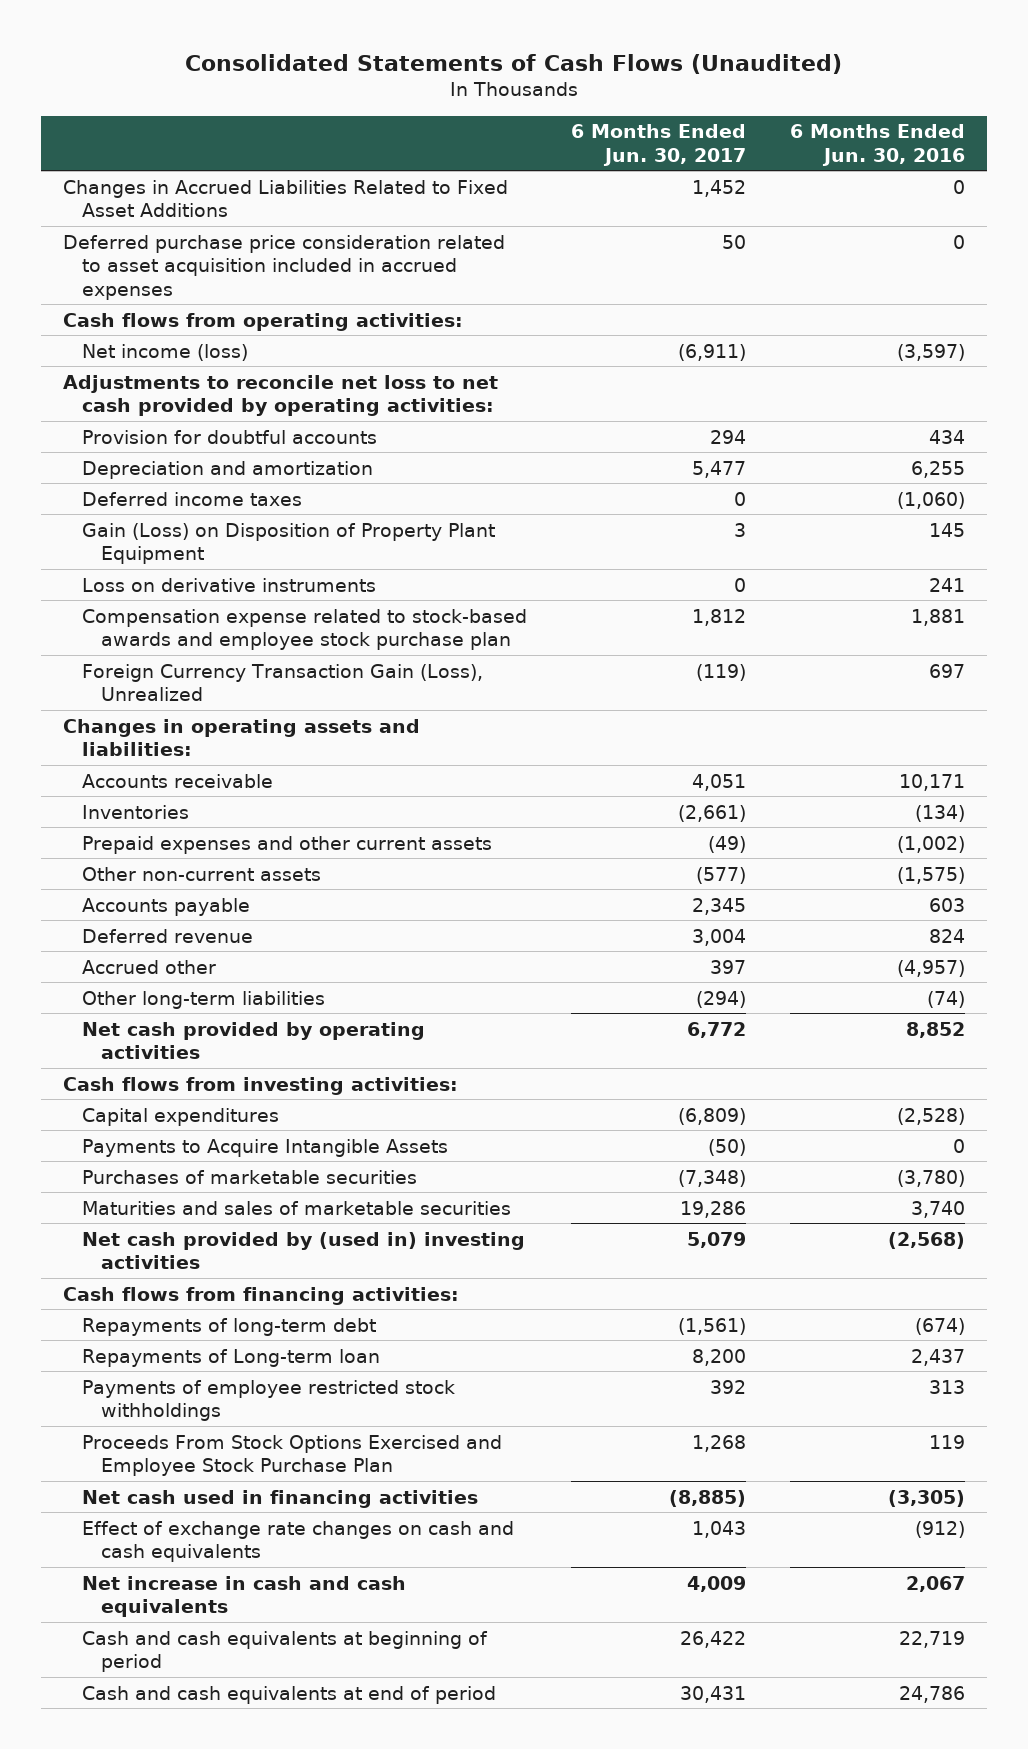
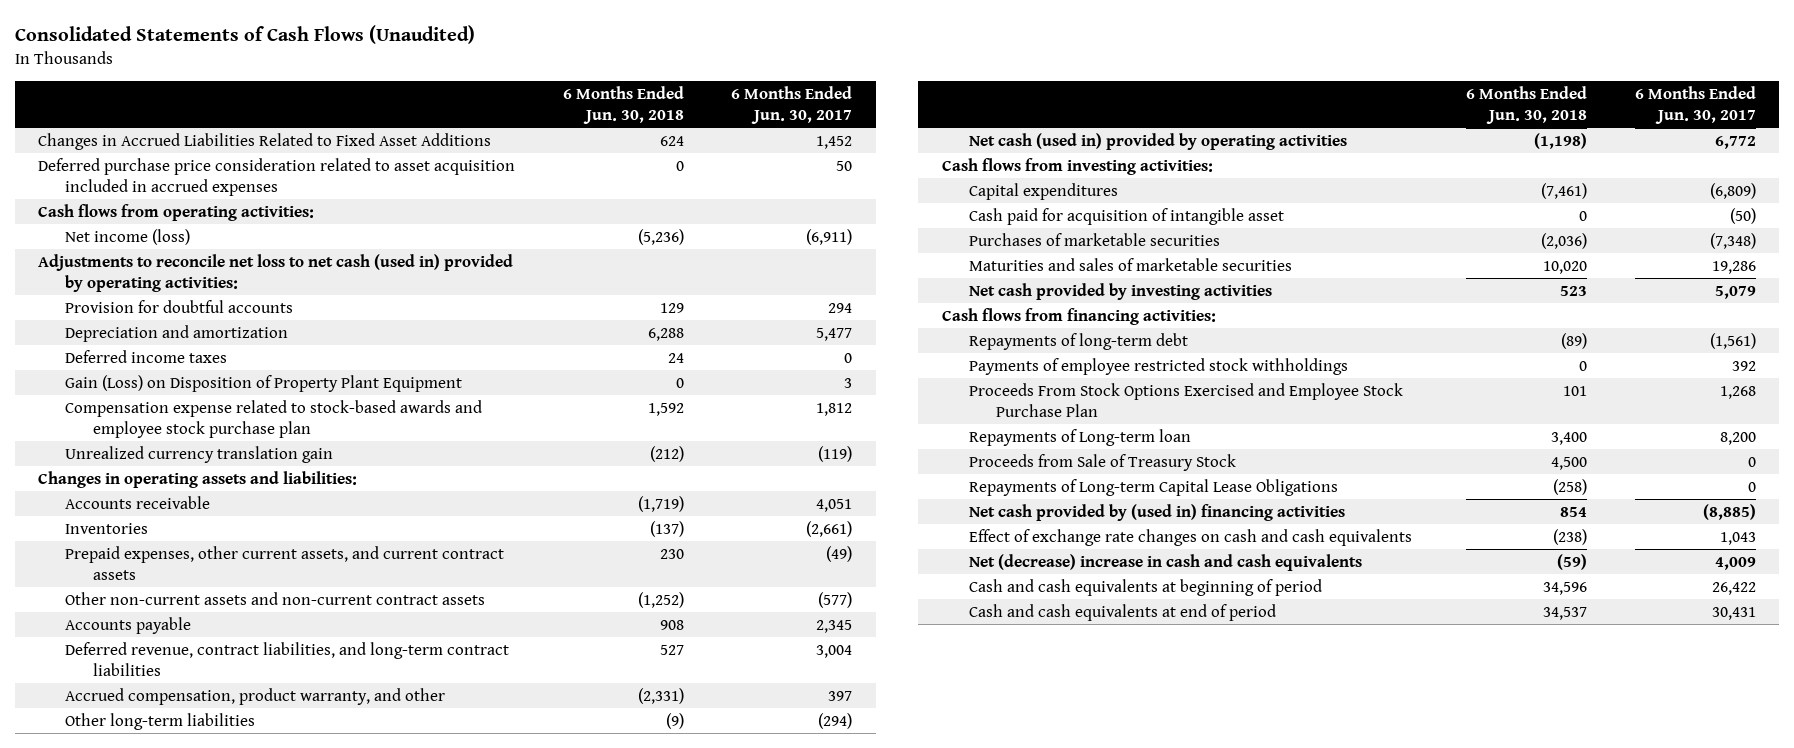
[790,124,966,166] 6 Months Ended Jun. 30, 2016 -> none
none -> [562,85,684,124] 6 Months Ended Jun. 30, 2018
[63,374,499,417] Adjustments to reconcile net loss to net cash provided by operating activities: -> [38,253,514,292] Adjustments to reconcile net loss to net cash (used in) provided by operating activities:
[82,577,377,592] Loss on derivative instruments -> none
[82,663,484,702] Foreign Currency Transaction Gain (Loss), Unrealized -> [65,445,334,463] Unrealized currency translation gain
[82,835,493,854] Prepaid expenses and other current assets -> [65,545,505,580] Prepaid expenses, other current assets, and current contract assets
[82,866,322,881] Other non-current assets -> [65,591,486,605] Other non-current assets and non-current contract assets
[82,928,254,943] Deferred revenue -> [65,641,510,676] Deferred revenue, contract liabilities, and long-term contract liabilities
[82,959,217,974] Accrued other -> [65,687,446,705] Accrued compensation, product warranty, and other
[82,1021,426,1060] Net cash provided by operating activities -> [968,132,1347,150] Net cash (used in) provided by operating activities
[82,1138,449,1157] Payments to Acquire Intangible Assets -> [968,207,1284,225] Cash paid for acquisition of intangible asset
[82,1231,526,1270] Net cash provided by (used in) investing activities -> [968,282,1272,300] Net cash provided by investing activities
[82,1348,381,1367] Repayments of Long-term loan -> [968,428,1191,446] Repayments of Long-term loan
none -> [968,453,1236,471] Proceeds from Sale of Treasury Stock
none -> [968,478,1338,496] Repayments of Long-term Capital Lease Obligations
[82,1489,479,1508] Net cash used in financing activities -> [968,503,1345,521] Net cash provided by (used in) financing activities
[82,1575,407,1618] Net increase in cash and cash equivalents -> [968,553,1362,571] Net (decrease) increase in cash and cash equivalents

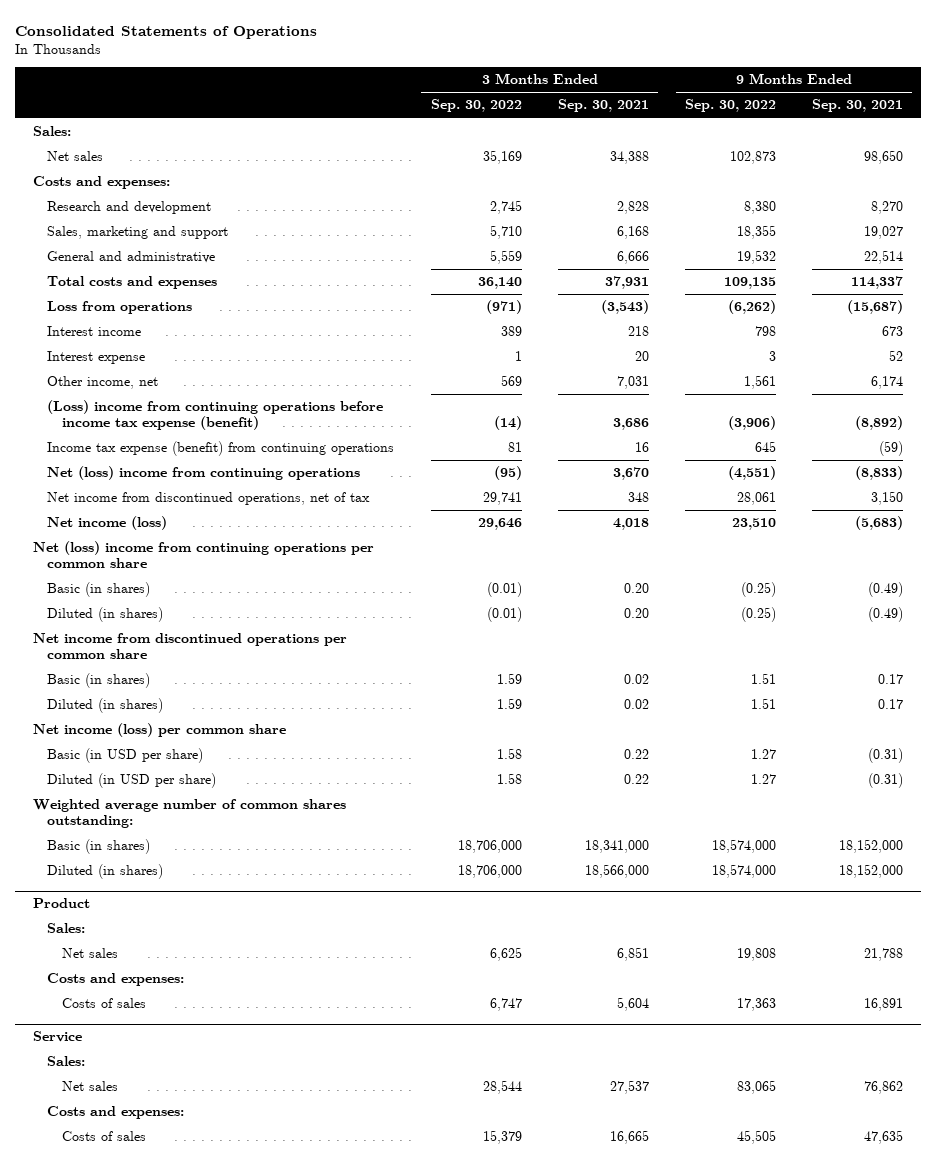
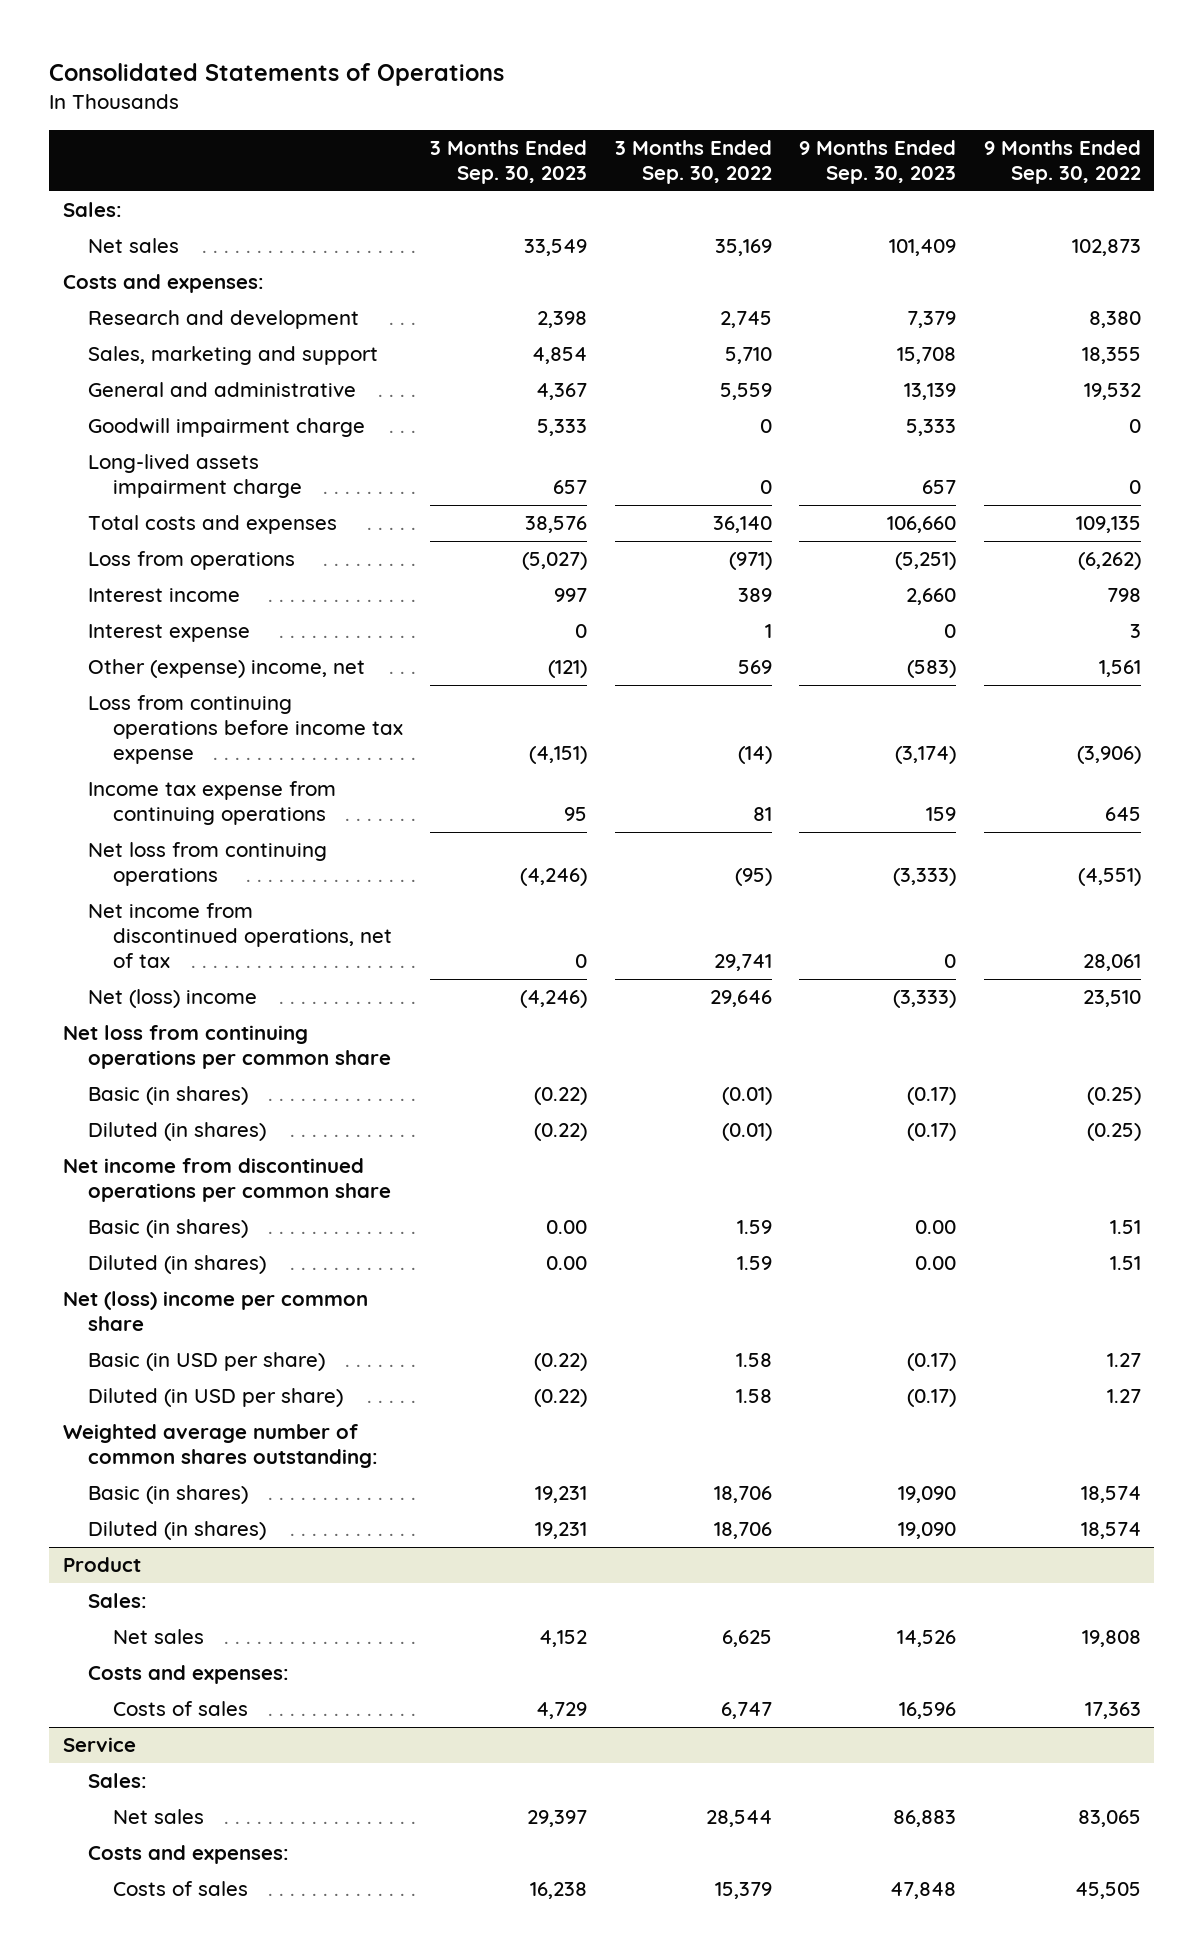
[557,99,649,113] Sep. 30, 2021 -> none
[811,99,903,113] Sep. 30, 2021 -> none
none -> [430,140,588,184] 3 Months Ended Sep. 30, 2023
none -> [799,140,957,184] 9 Months Ended Sep. 30, 2023
none -> [87,418,365,438] Goodwill impairment charge
none -> [87,454,302,499] Long-lived assets impairment charge
[47,376,159,390] Other income, net -> [87,659,365,679] Other (expense) income, net
[47,400,384,431] (Loss) income from continuing operations before income tax expense (benefit) -> [87,695,403,764] Loss from continuing operations before income tax expense
[47,441,395,457] Income tax expense (benefit) from continuing operations -> [87,781,336,826] Income tax expense from continuing operations
[47,466,361,481] Net (loss) income from continuing operations -> [87,842,327,887] Net loss from continuing operations
[47,516,168,531] Net income (loss) -> [87,989,257,1009] Net (loss) income
[33,541,375,569] Net (loss) income from continuing operations per common share -> [63,1025,391,1070] Net loss from continuing operations per common share
[33,723,287,738] Net income (loss) per common share -> [63,1291,369,1332] Net (loss) income per common share
[457,840,522,854] 18,706,000 -> [713,1486,772,1504] 18,706
[711,839,776,854] 18,574,000 -> [1080,1486,1141,1504] 18,574
[457,865,522,879] 18,706,000 -> [713,1522,772,1540] 18,706
[711,864,776,879] 18,574,000 -> [1080,1522,1141,1540] 18,574

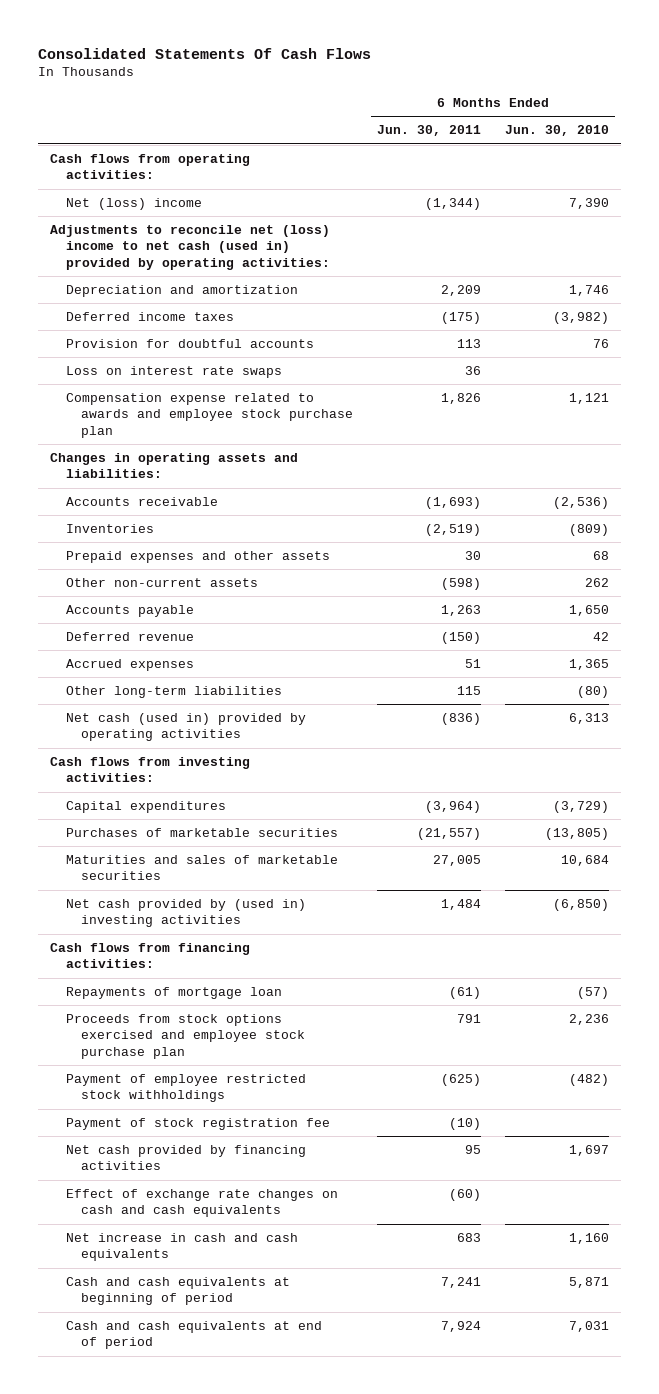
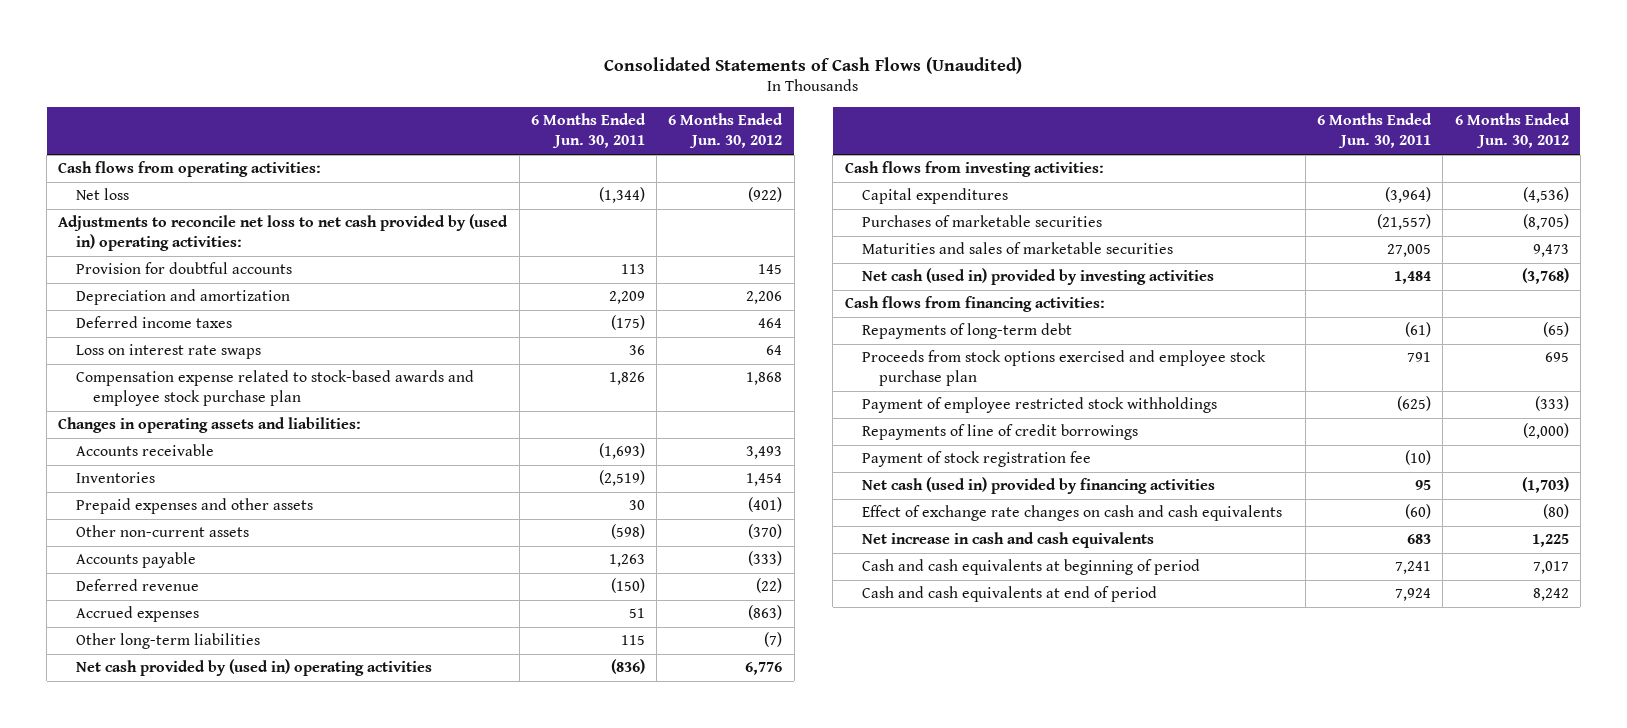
[38,47,372,59] Consolidated Statements Of Cash Flows -> [604,56,1023,74] Consolidated Statements of Cash Flows (Unaudited)
[504,125,609,137] Jun. 30, 2010 -> none
none -> [668,113,784,149] 6 Months Ended Jun. 30, 2012
[65,197,202,210] Net (loss) income -> [75,188,129,201] Net loss
[50,224,331,271] Adjustments to reconcile net (loss) income to net cash (used in) provided by operating activities: -> [58,214,509,252] Adjustments to reconcile net loss to net cash provided by (used in) operating activities:
[65,338,314,348] Provision for doubtful accounts -> [75,262,292,275] Provision for doubtful accounts
[65,392,354,439] Compensation expense related to awards and employee stock purchase plan -> [75,370,474,407] Compensation expense related to stock-based awards and employee stock purchase plan
[65,712,306,742] Net cash (used in) provided by operating activities -> [75,659,432,677] Net cash provided by (used in) operating activities
[65,898,306,928] Net cash provided by (used in) investing activities -> [861,268,1214,286] Net cash (used in) provided by investing activities
[65,986,282,999] Repayments of mortgage loan -> [861,323,1072,340] Repayments of long-term debt
none -> [861,424,1138,441] Repayments of line of credit borrowings
[65,1144,306,1171] Net cash provided by financing activities -> [861,477,1215,495] Net cash (used in) provided by financing activities

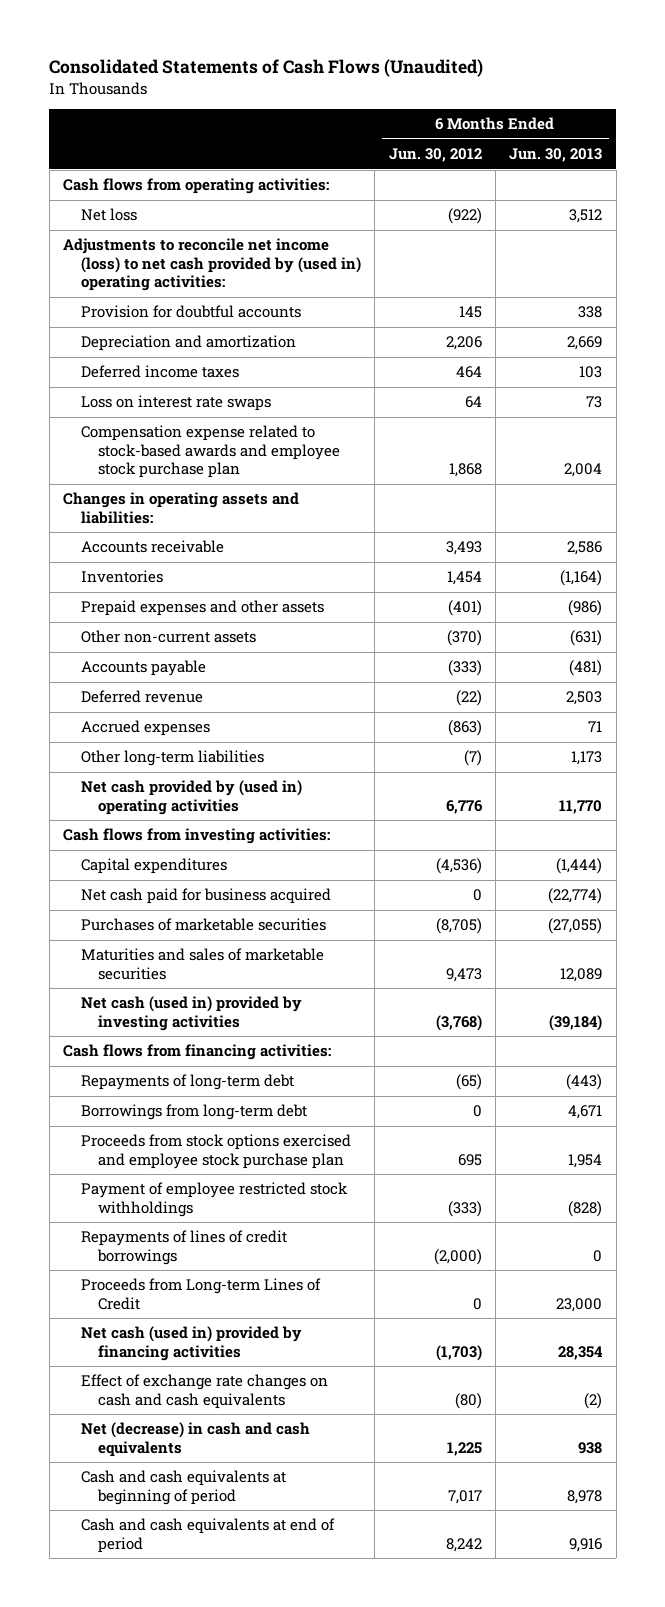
[530,113,646,149] 6 Months Ended Jun. 30, 2011 -> none
none -> [509,148,603,163] Jun. 30, 2013
[58,214,509,252] Adjustments to reconcile net loss to net cash provided by (used in) operating activities: -> [63,238,361,292] Adjustments to reconcile net income (loss) to net cash provided by (used in) operating activities:
none -> [80,888,331,905] Net cash paid for business acquired
none -> [80,1104,307,1121] Borrowings from long-term debt
[861,451,1091,468] Payment of stock registration fee -> none
none -> [80,1230,287,1265] Repayments of lines of credit borrowings
[861,424,1138,441] Repayments of line of credit borrowings -> [80,1278,321,1310] Proceeds from Long-term Lines of Credit
[1522,423,1569,440] (2,000) -> [472,1297,482,1310] 0
[861,532,1154,549] Net increase in cash and cash equivalents -> [80,1422,310,1457] Net (decrease) in cash and cash equivalents

